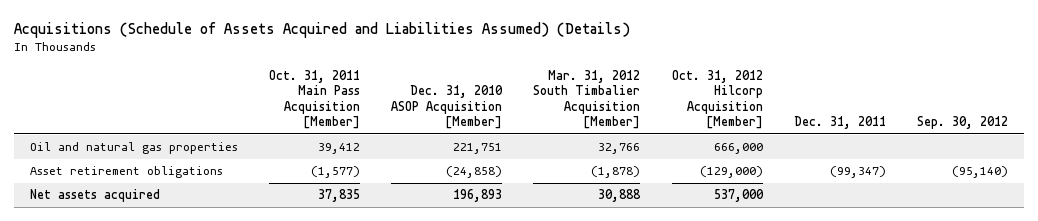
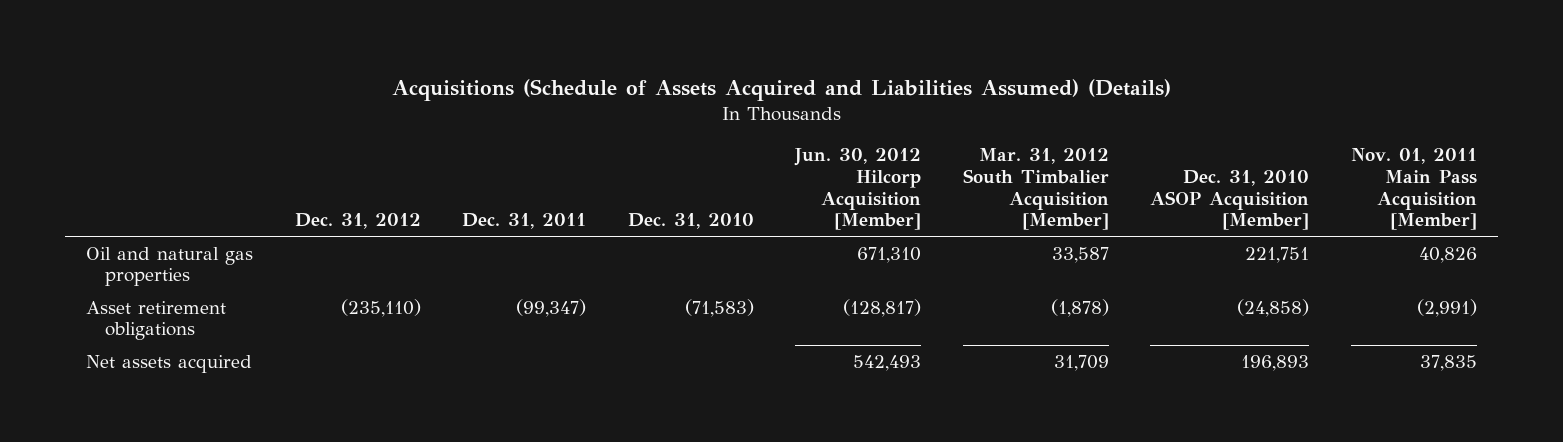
[268,69,360,130] Oct. 31, 2011 Main Pass Acquisition [Member] -> none
[671,69,763,130] Oct. 31, 2012 Hilcorp Acquisition [Member] -> none
[917,116,1009,130] Sep. 30, 2012 -> none
none -> [294,213,421,230] Dec. 31, 2012
none -> [627,213,754,230] Dec. 31, 2010
none -> [794,148,922,231] Jun. 30, 2012 Hilcorp Acquisition [Member]
none -> [1350,148,1477,231] Nov. 01, 2011 Main Pass Acquisition [Member]
[598,143,641,155] 32,766 -> [1051,246,1109,263] 33,587
[598,189,642,203] 30,888 -> [1053,354,1109,371] 31,709

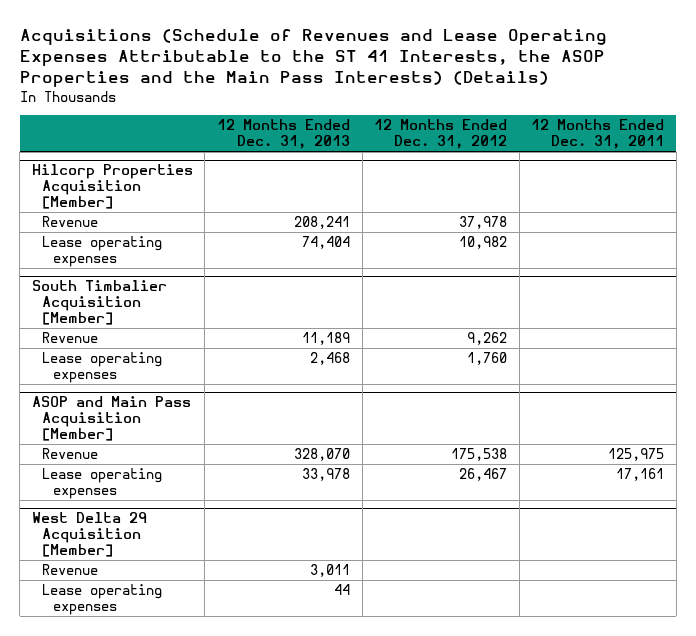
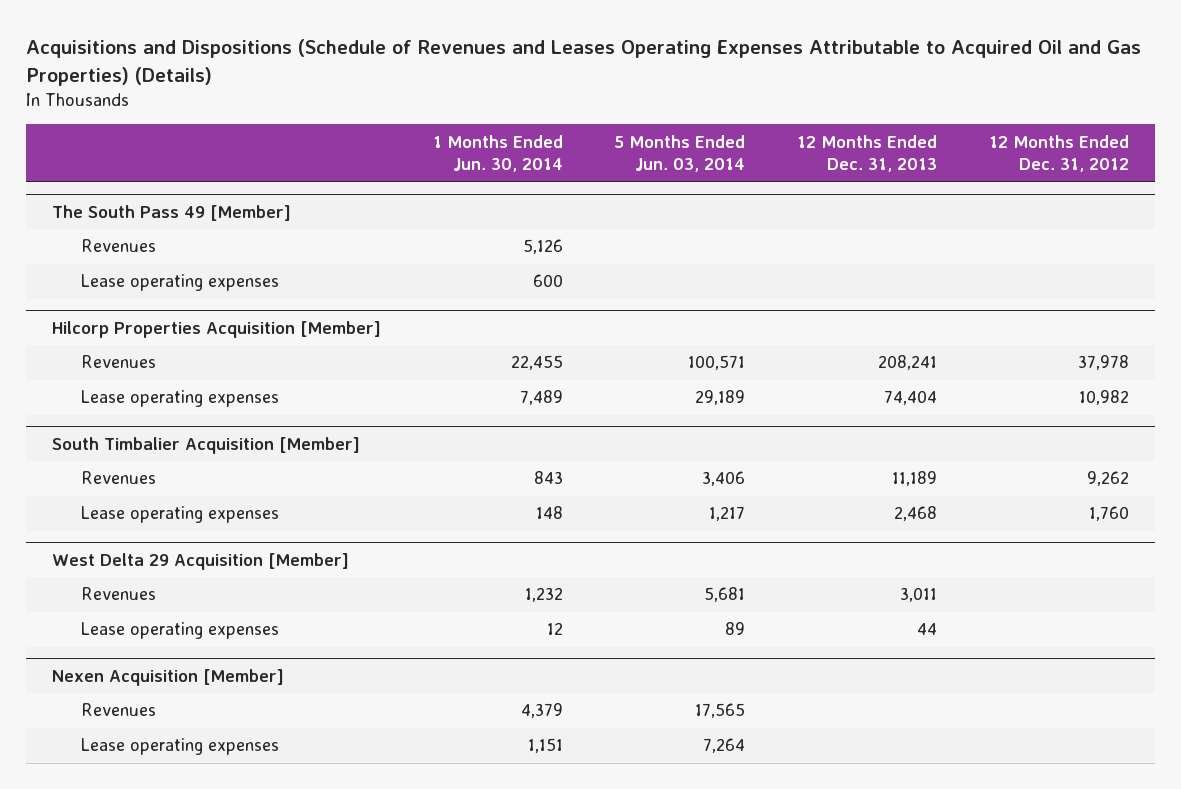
[19,29,607,88] Acquisitions (Schedule of Revenues and Lease Operating Expenses Attributable to the ST 41 Interests, the ASOP Properties and the Main Pass Interests) (Details) -> [26,39,1142,87] Acquisitions and Dispositions (Schedule of Revenues and Leases Operating Expenses Attributable to Acquired Oil and Gas Properties) (Details)
[531,119,665,150] 12 Months Ended Dec. 31, 2011 -> none
none -> [433,134,564,173] 1 Months Ended Jun. 30, 2014
none -> [615,134,746,173] 5 Months Ended Jun. 03, 2014
none -> [52,204,292,221] The South Pass 49 [Member]
none -> [80,239,156,253] Revenues
none -> [80,274,279,292] Lease operating expenses
[42,216,99,228] Revenue -> [80,355,156,369] Revenues
[42,332,99,344] Revenue -> [80,471,156,485] Revenues
[31,396,191,442] ASOP and Main Pass Acquisition [Member] -> none
[42,448,99,460] Revenue -> none
[42,468,163,500] Lease operating expenses -> none
[42,564,99,576] Revenue -> [80,587,156,601] Revenues
none -> [52,668,285,686] Nexen Acquisition [Member]
none -> [80,703,156,717] Revenues
none -> [80,738,279,756] Lease operating expenses

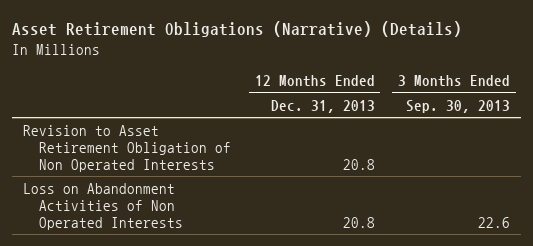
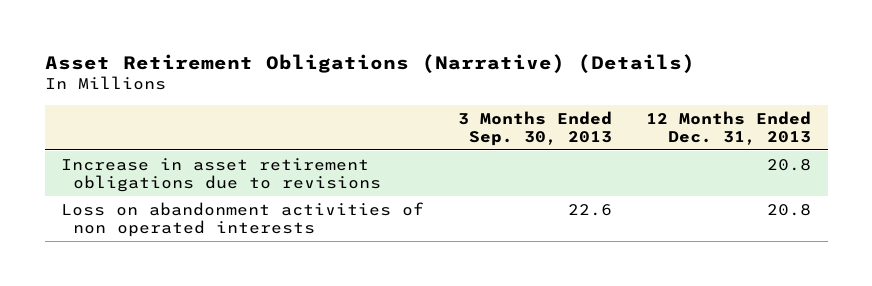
[23,124,232,172] Revision to Asset Retirement Obligation of Non Operated Interests -> [61,157,382,192] Increase in asset retirement obligations due to revisions
[23,182,184,230] Loss on Abandonment Activities of Non Operated Interests -> [61,201,425,237] Loss on abandonment activities of non operated interests

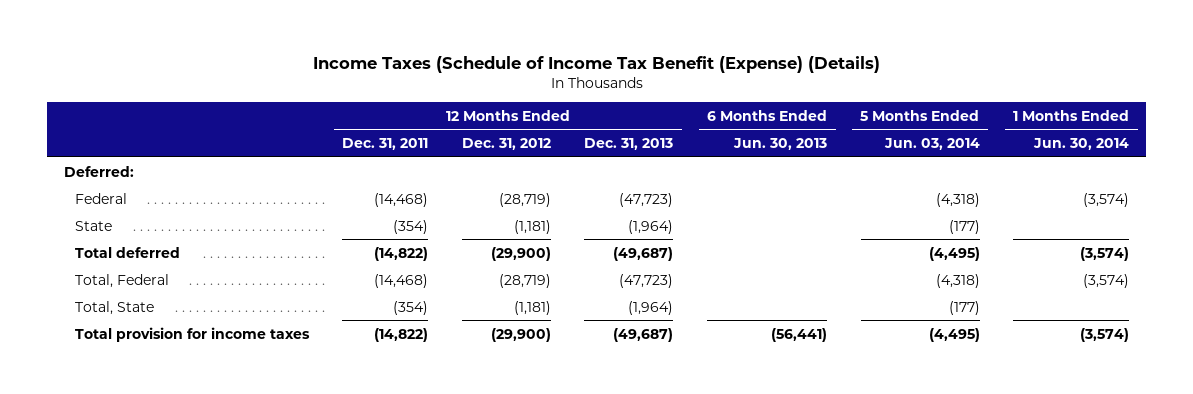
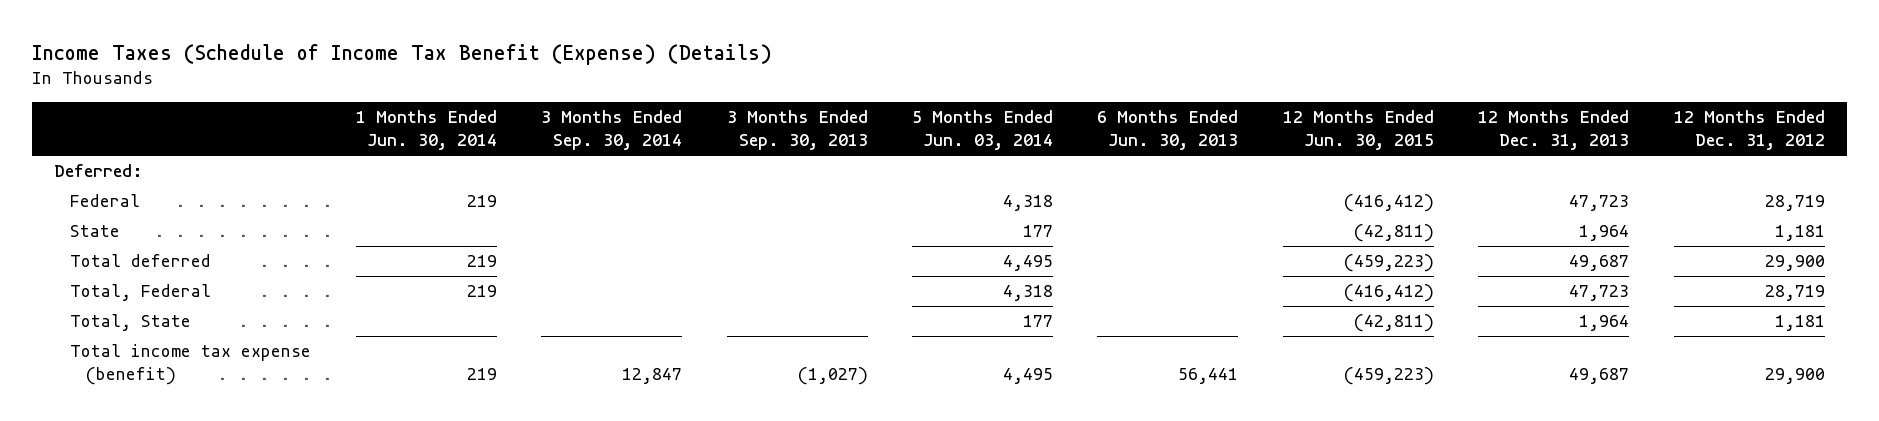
[342,138,429,151] Dec. 31, 2011 -> none
none -> [541,110,683,151] 3 Months Ended Sep. 30, 2014
none -> [726,110,868,151] 3 Months Ended Sep. 30, 2013
none -> [1282,110,1434,151] 12 Months Ended Jun. 30, 2015
[498,192,551,207] (28,719) -> [1764,195,1825,212] 28,719
[619,192,674,207] (47,723) -> [1569,195,1630,212] 47,723
[935,192,980,207] (4,318) -> [1002,195,1053,212] 4,318
[1083,192,1130,207] (3,574) -> [466,195,497,208] 219
[513,219,551,234] (1,181) -> [1774,225,1825,242] 1,181
[628,219,674,234] (1,964) -> [1579,225,1630,242] 1,964
[948,219,980,234] (177) -> [1022,225,1053,238] 177
[490,246,551,261] (29,900) -> [1764,255,1825,272] 29,900
[613,246,674,261] (49,687) -> [1569,255,1630,272] 49,687
[928,246,980,261] (4,495) -> [1002,255,1053,272] 4,495
[1080,246,1130,261] (3,574) -> [466,255,497,268] 219
[498,273,551,288] (28,719) -> [1764,285,1825,302] 28,719
[619,273,674,288] (47,723) -> [1569,285,1630,302] 47,723
[935,273,980,288] (4,318) -> [1002,285,1053,302] 4,318
[1083,273,1130,288] (3,574) -> [466,285,497,298] 219
[513,300,551,315] (1,181) -> [1774,315,1825,332] 1,181
[628,300,674,315] (1,964) -> [1579,315,1630,332] 1,964
[948,300,980,315] (177) -> [1022,315,1053,328] 177
[74,326,310,342] Total provision for income taxes -> [70,344,312,386] Total income tax expense (benefit)
[490,327,551,342] (29,900) -> [1764,368,1825,385] 29,900
[613,327,674,342] (49,687) -> [1569,368,1630,385] 49,687
[771,327,828,342] (56,441) -> [1178,368,1239,385] 56,441
[928,327,980,342] (4,495) -> [1002,368,1053,385] 4,495
[1080,327,1130,342] (3,574) -> [466,368,497,381] 219

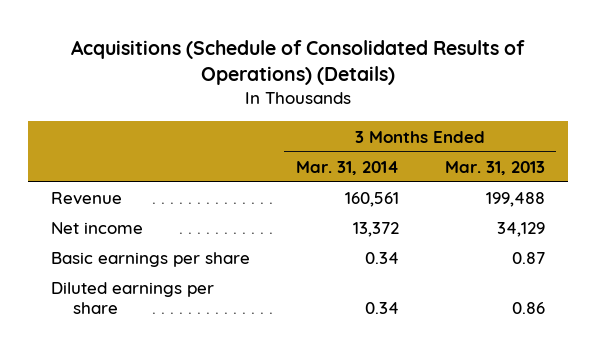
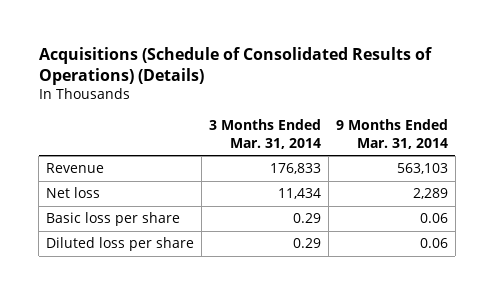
[444,160,545,175] Mar. 31, 2013 -> none
none -> [335,119,448,149] 9 Months Ended Mar. 31, 2014
[344,192,399,208] 160,561 -> [269,163,321,175] 176,833
[50,222,143,235] Net income -> [46,187,101,199] Net loss
[352,222,399,238] 13,372 -> [277,188,321,200] 11,434
[50,252,250,268] Basic earnings per share -> [46,212,181,227] Basic loss per share
[364,252,399,265] 0.34 -> [292,213,321,224] 0.29
[50,282,214,315] Diluted earnings per share -> [46,237,195,252] Diluted loss per share
[364,302,399,315] 0.34 -> [292,238,321,249] 0.29

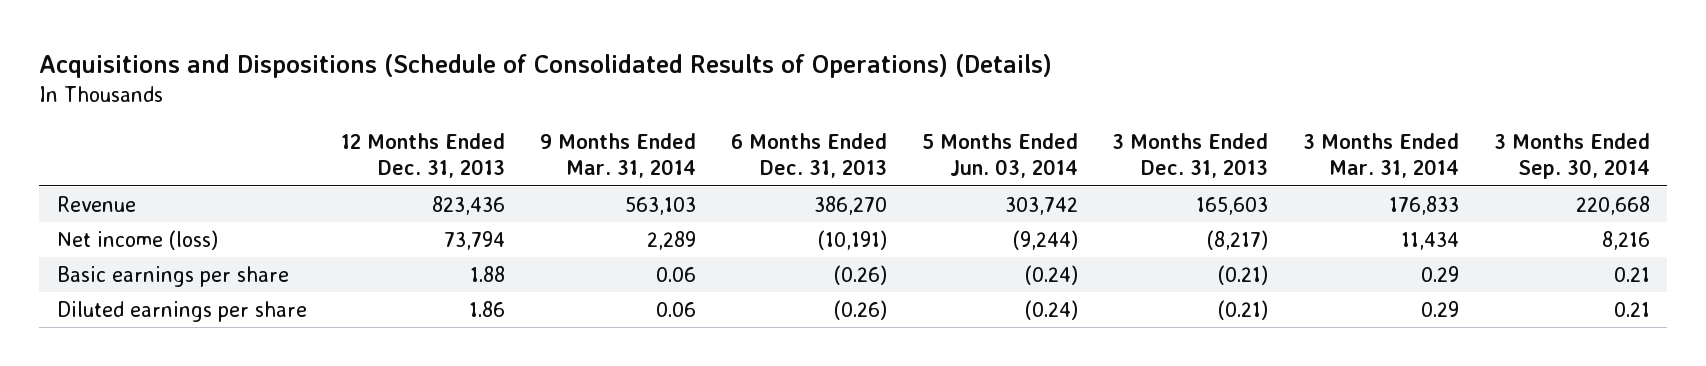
[38,46,432,85] Acquisitions (Schedule of Consolidated Results of Operations) (Details) -> [39,54,1053,79] Acquisitions and Dispositions (Schedule of Consolidated Results of Operations) (Details)
none -> [341,133,506,179] 12 Months Ended Dec. 31, 2013
none -> [730,133,887,179] 6 Months Ended Dec. 31, 2013
none -> [921,133,1078,179] 5 Months Ended Jun. 03, 2014
none -> [1112,133,1269,179] 3 Months Ended Dec. 31, 2013
none -> [1493,133,1650,180] 3 Months Ended Sep. 30, 2014
[46,187,101,199] Net loss -> [56,230,218,251] Net income (loss)
[46,212,181,227] Basic loss per share -> [56,266,289,288] Basic earnings per share
[46,237,195,252] Diluted loss per share -> [56,301,307,323] Diluted earnings per share

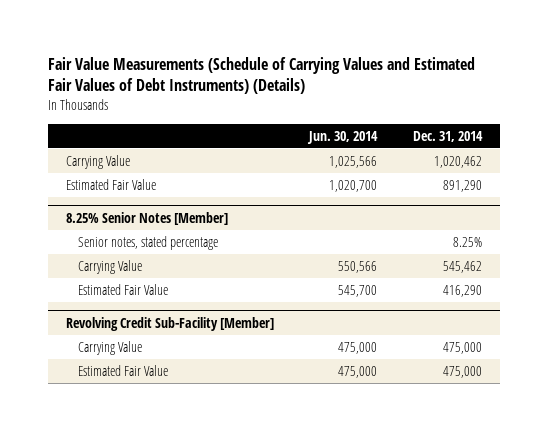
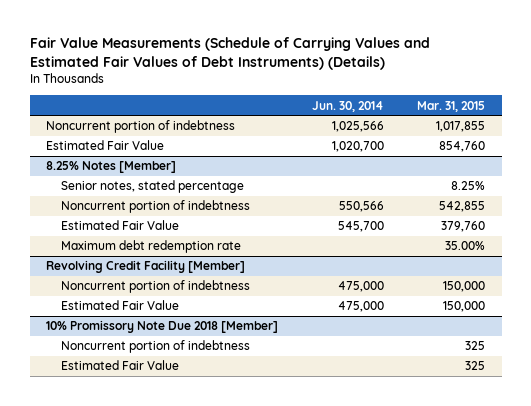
[412,130,483,142] Dec. 31, 2014 -> none
none -> [417,100,486,112] Mar. 31, 2015
[66,154,131,169] Carrying Value -> [46,120,236,134] Noncurrent portion of indebtness
[66,211,229,225] 8.25% Senior Notes [Member] -> [46,161,177,174] 8.25% Notes [Member]
[78,259,143,274] Carrying Value -> [61,200,251,214] Noncurrent portion of indebtness
none -> [61,240,242,254] Maximum debt redemption rate
[66,316,275,331] Revolving Credit Sub-Facility [Member] -> [46,260,246,274] Revolving Credit Facility [Member]
[78,340,143,355] Carrying Value -> [61,280,251,294] Noncurrent portion of indebtness
none -> [46,320,279,334] 10% Promissory Note Due 2018 [Member]
none -> [61,340,251,354] Noncurrent portion of indebtness
none -> [61,360,180,371] Estimated Fair Value

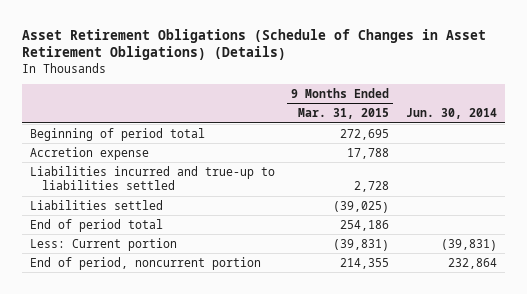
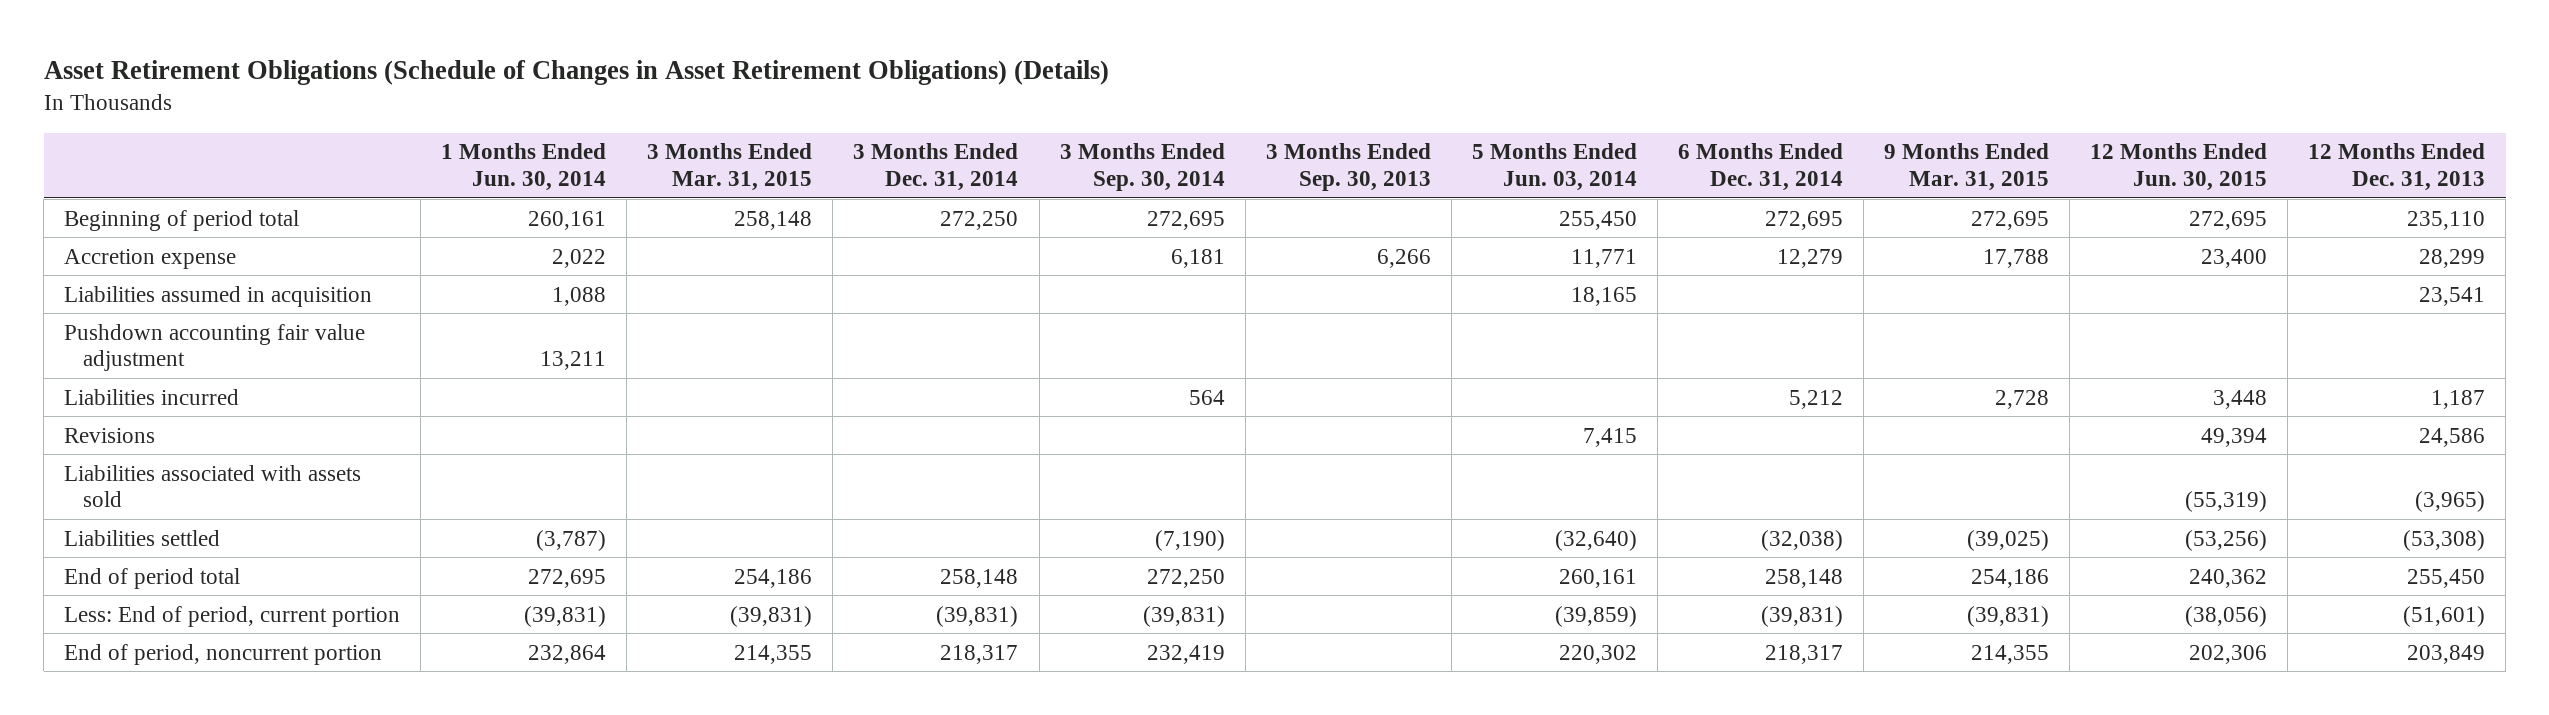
[405,108,497,120] Jun. 30, 2014 -> none
none -> [441,143,607,191] 1 Months Ended Jun. 30, 2014
none -> [647,143,813,191] 3 Months Ended Mar. 31, 2015
none -> [853,143,1019,191] 3 Months Ended Dec. 31, 2014
none -> [1059,143,1225,191] 3 Months Ended Sep. 30, 2014
none -> [1265,143,1431,191] 3 Months Ended Sep. 30, 2013
none -> [1471,143,1637,191] 5 Months Ended Jun. 03, 2014
none -> [1677,143,1843,191] 6 Months Ended Dec. 31, 2014
none -> [2089,143,2267,191] 12 Months Ended Jun. 30, 2015
none -> [2308,143,2486,191] 12 Months Ended Dec. 31, 2013
none -> [64,285,373,307] Liabilities assumed in acquisition
none -> [64,323,366,372] Pushdown accounting fair value adjustment
[30,165,276,191] Liabilities incurred and true-up to liabilities settled -> [64,388,240,405] Liabilities incurred
none -> [64,427,156,443] Revisions
none -> [64,464,362,508] Liabilities associated with assets sold
[30,237,178,251] Less: Current portion -> [64,605,401,627] Less: End of period, current portion

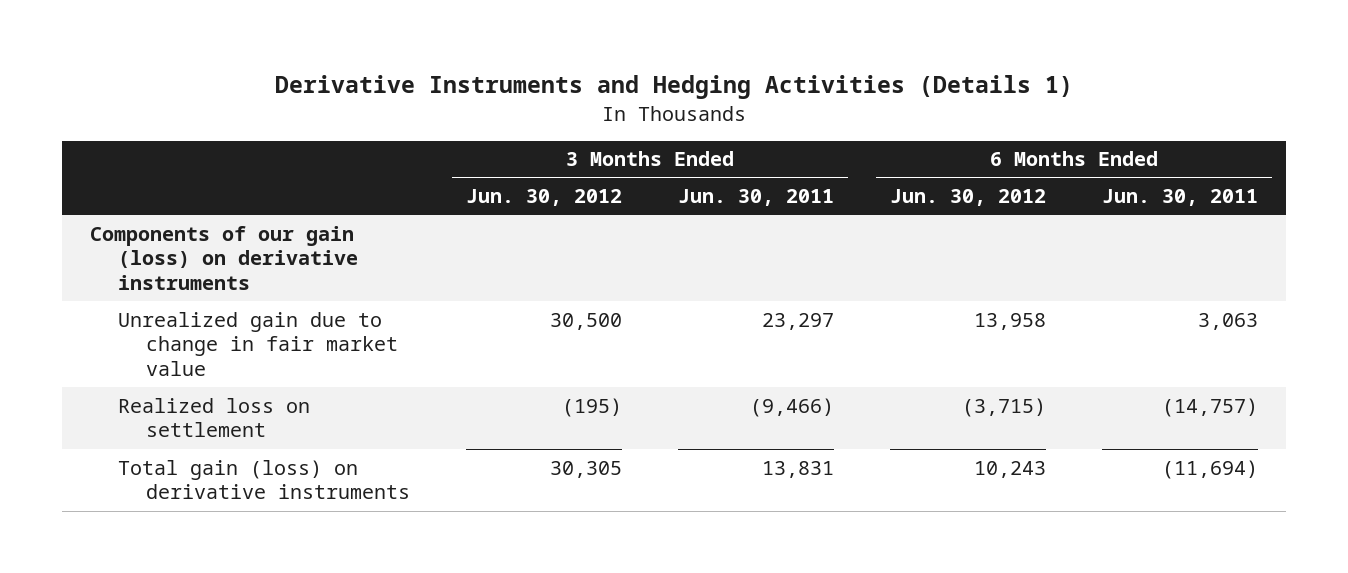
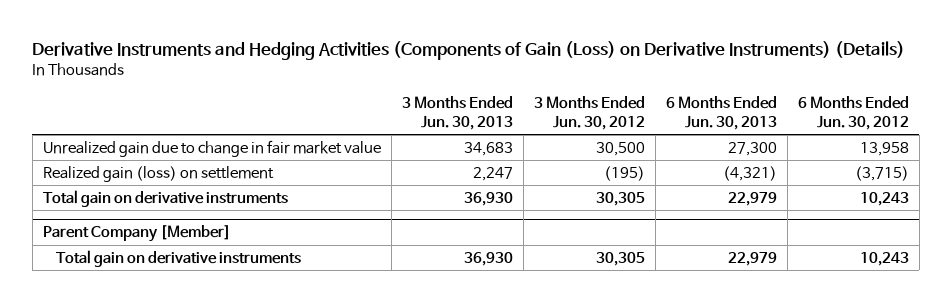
[275,75,1074,100] Derivative Instruments and Hedging Activities (Details 1) -> [32,41,906,61] Derivative Instruments and Hedging Activities (Components of Gain (Loss) on Derivative Instruments) (Details)
[678,189,835,207] Jun. 30, 2011 -> none
[1102,189,1259,207] Jun. 30, 2011 -> none
none -> [401,96,513,130] 3 Months Ended Jun. 30, 2013
none -> [665,96,777,130] 6 Months Ended Jun. 30, 2013
[90,225,359,291] Components of our gain (loss) on derivative instruments -> none
[118,397,311,438] Realized loss on settlement -> [42,166,274,183] Realized gain (loss) on settlement
[118,459,411,500] Total gain (loss) on derivative instruments -> [42,190,288,208] Total gain on derivative instruments
none -> [42,225,231,243] Parent Company [Member]
none -> [55,250,301,268] Total gain on derivative instruments

